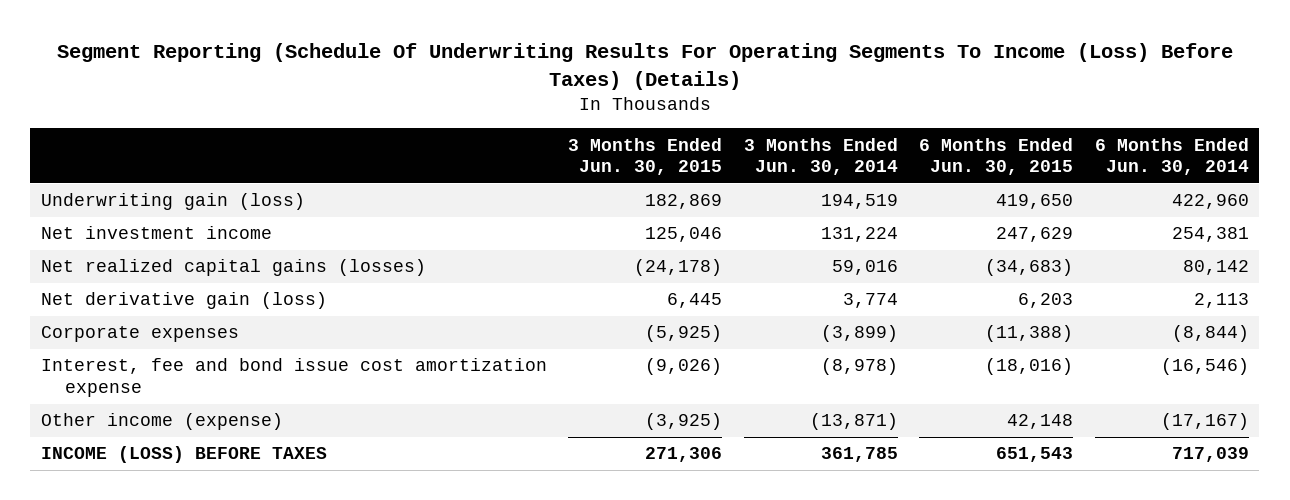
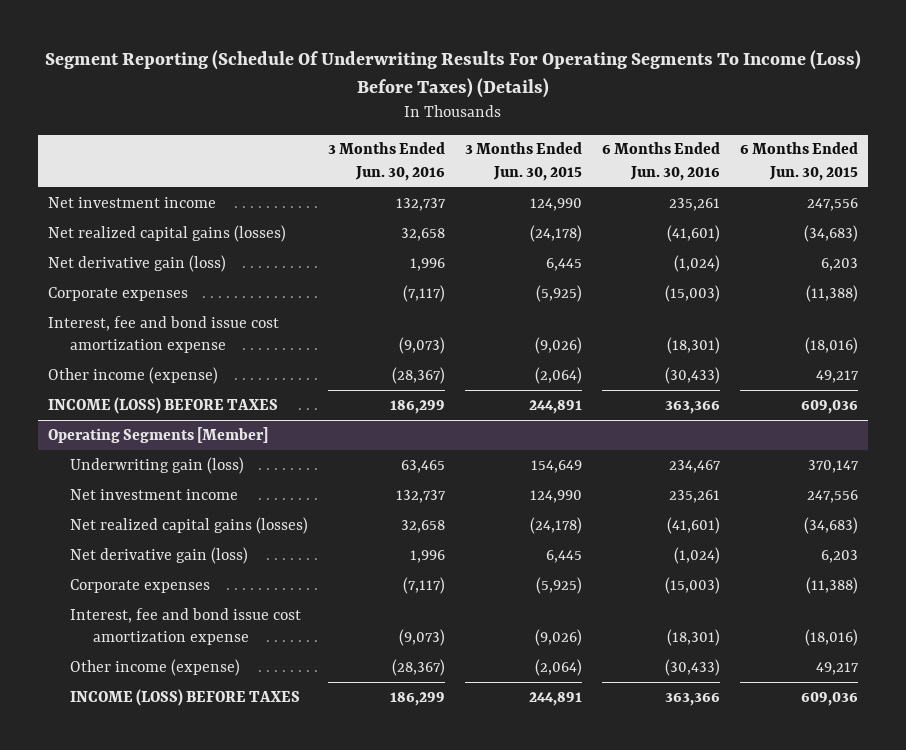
[743,137,898,176] 3 Months Ended Jun. 30, 2014 -> none
[1094,137,1249,176] 6 Months Ended Jun. 30, 2014 -> none
none -> [328,142,446,181] 3 Months Ended Jun. 30, 2016
none -> [601,142,720,181] 6 Months Ended Jun. 30, 2016
[40,193,305,211] Underwriting gain (loss) -> none
[645,227,723,243] 125,046 -> [530,197,583,211] 124,990
[996,227,1074,243] 247,629 -> [806,197,858,211] 247,556
[645,413,723,431] (3,925) -> [535,366,583,384] (2,064)
[1007,414,1074,430] 42,148 -> [815,369,859,383] 49,217
[645,447,723,463] 271,306 -> [529,399,583,414] 244,891
[996,447,1074,463] 651,543 -> [800,399,858,414] 609,036
none -> [47,426,268,443] Operating Segments [Member]
none -> [70,456,245,474] Underwriting gain (loss)
none -> [70,488,239,500] Net investment income
none -> [70,516,309,534] Net realized capital gains (losses)
none -> [70,546,249,564] Net derivative gain (loss)
none -> [70,578,211,593] Corporate expenses
none -> [70,607,302,646] Interest, fee and bond issue cost amortization expense
none -> [70,658,241,676] Other income (expense)
none -> [70,688,301,706] INCOME (LOSS) BEFORE TAXES

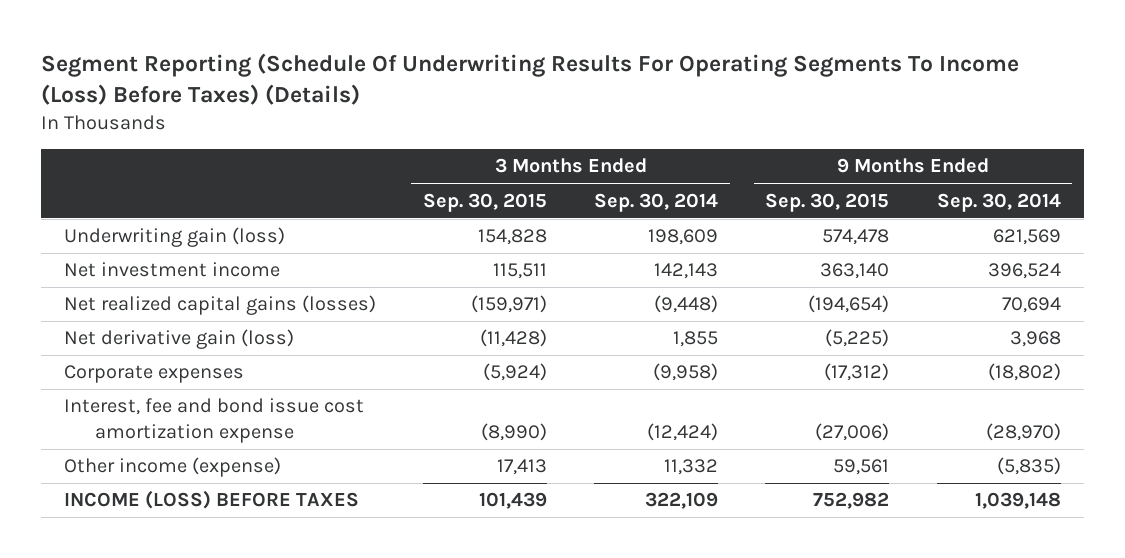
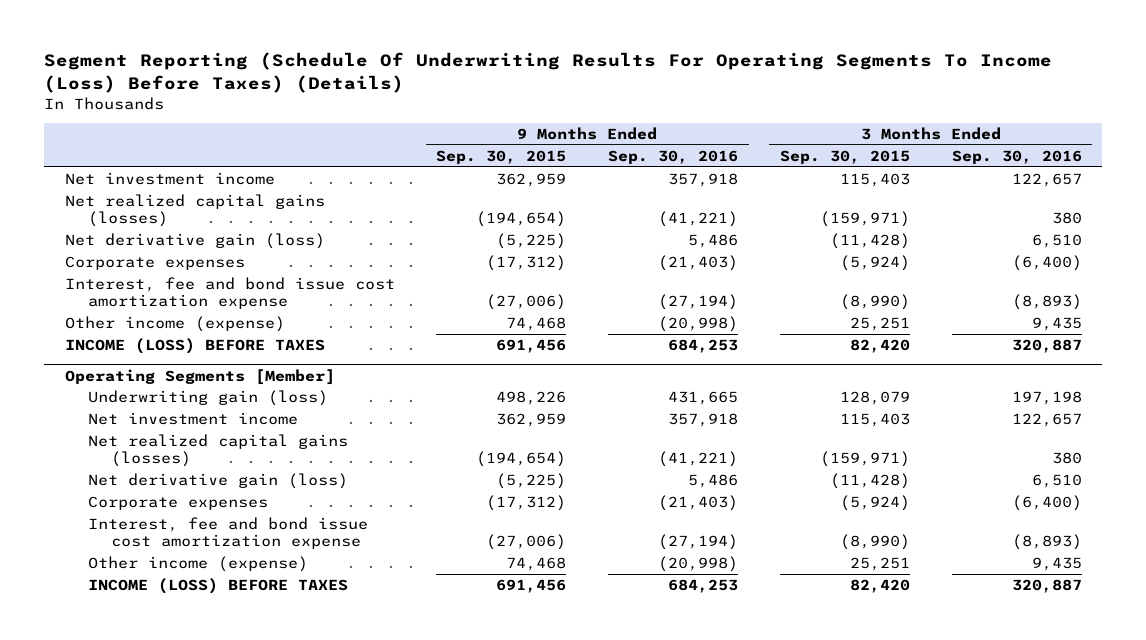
[594,192,719,212] Sep. 30, 2014 -> none
[936,192,1061,212] Sep. 30, 2014 -> none
none -> [608,149,739,164] Sep. 30, 2016
none -> [951,149,1082,164] Sep. 30, 2016
[64,227,286,248] Underwriting gain (loss) -> none
[493,263,548,280] 115,511 -> [839,172,910,187] 115,403
[820,263,890,280] 363,140 -> [496,172,567,187] 362,959
[497,459,548,476] 17,413 -> [849,316,910,331] 25,251
[833,459,890,476] 59,561 -> [506,316,567,331] 74,468
[479,492,548,510] 101,439 -> [849,338,910,353] 82,420
[813,492,890,510] 752,982 -> [496,338,567,353] 691,456
none -> [64,368,335,385] Operating Segments [Member]
none -> [87,389,328,406] Underwriting gain (loss)
none -> [87,411,298,425] Net investment income
none -> [87,433,348,468] Net realized capital gains (losses)
none -> [87,472,348,489] Net derivative gain (loss)
none -> [87,495,268,510] Corporate expenses
none -> [87,516,368,550] Interest, fee and bond issue cost amortization expense
none -> [87,555,308,572] Other income (expense)
none -> [87,577,348,594] INCOME (LOSS) BEFORE TAXES

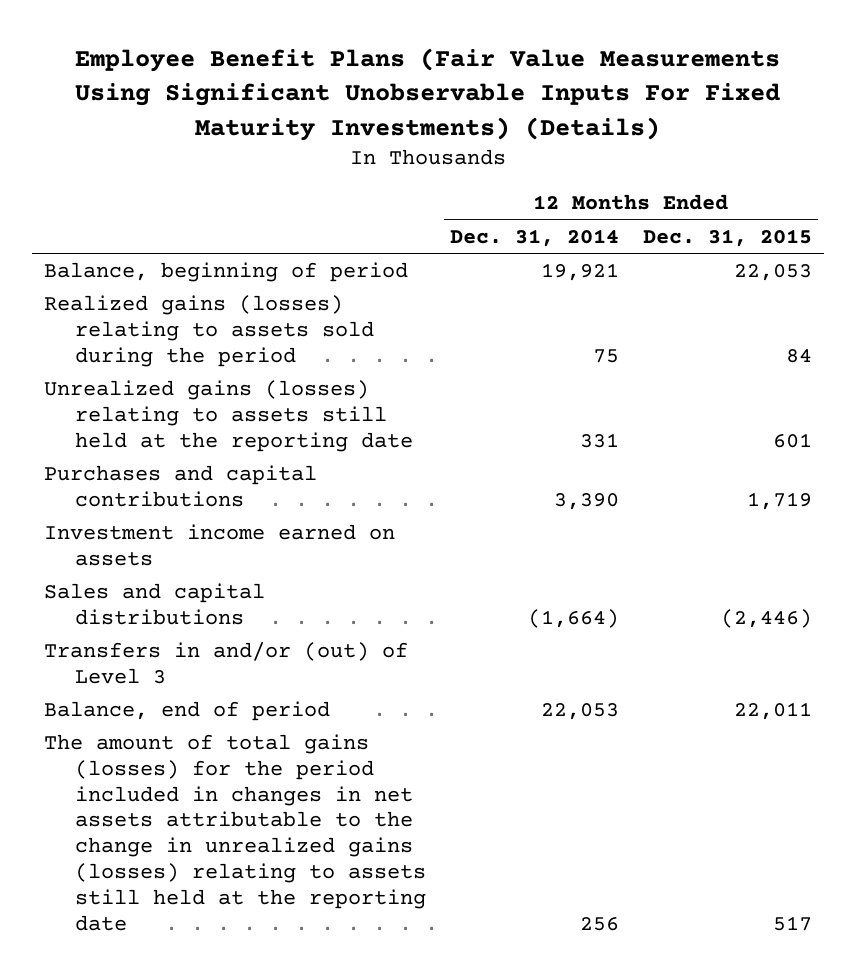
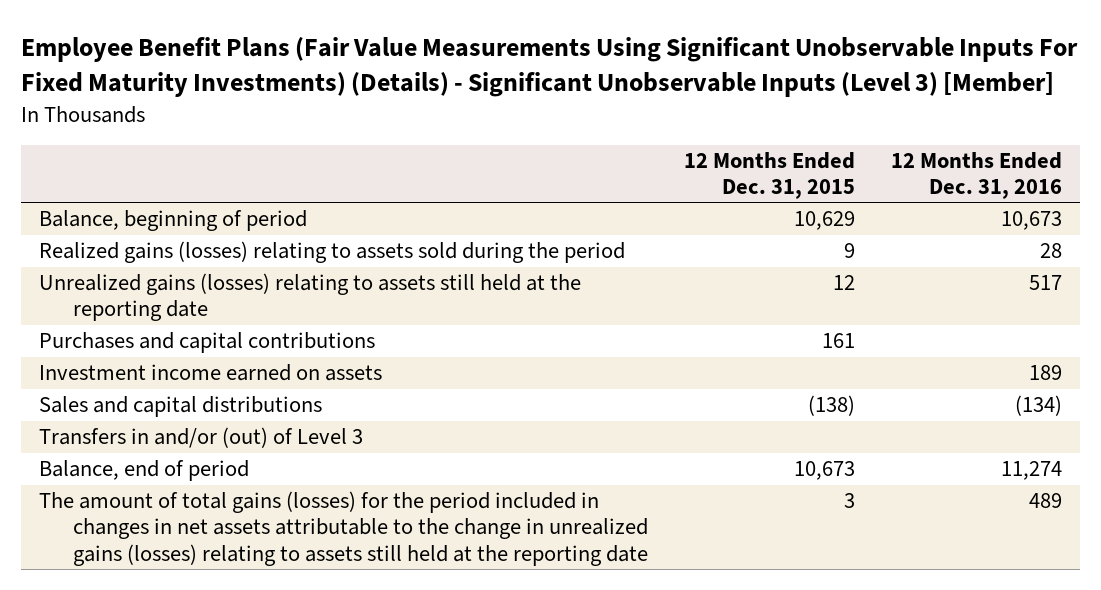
[74,48,780,141] Employee Benefit Plans (Fair Value Measurements Using Significant Unobservable Inputs For Fixed Maturity Investments) (Details) -> [21,37,1079,98] Employee Benefit Plans (Fair Value Measurements Using Significant Unobservable Inputs For Fixed Maturity Investments) (Details) - Significant Unobservable Inputs (Level 3) [Member]
[449,228,619,247] Dec. 31, 2014 -> none
none -> [891,151,1063,200] 12 Months Ended Dec. 31, 2016
[733,264,812,282] 22,053 -> [794,211,856,231] 10,629
[785,348,812,363] 84 -> [844,243,856,259] 9
[772,432,812,448] 601 -> [833,275,856,291] 12
[746,491,812,510] 1,719 -> [822,333,856,349] 161
[720,608,812,628] (2,446) -> [808,395,856,417] (138)
[733,702,812,721] 22,011 -> [794,461,856,481] 10,673
[772,915,812,931] 517 -> [844,493,856,509] 3

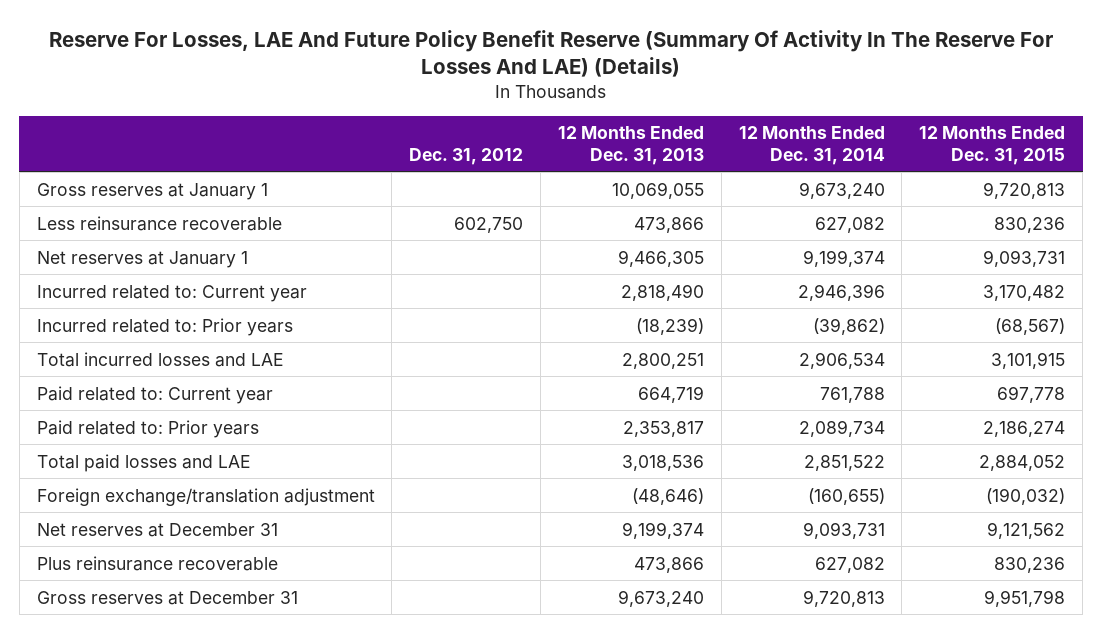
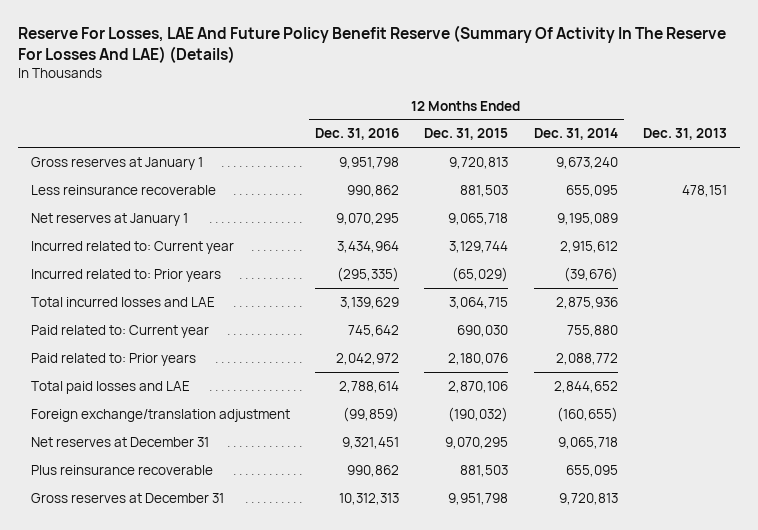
[409,147,524,165] Dec. 31, 2012 -> none
[557,126,704,165] 12 Months Ended Dec. 31, 2013 -> none
none -> [315,128,400,141] Dec. 31, 2016
none -> [643,128,728,141] Dec. 31, 2013
[814,216,885,233] 627,082 -> [565,184,618,197] 655,095
[994,216,1066,233] 830,236 -> [460,184,509,197] 881,503
[802,249,885,267] 9,199,374 -> [556,212,618,225] 9,195,089
[983,249,1066,267] 9,093,731 -> [448,212,509,225] 9,065,718
[797,283,885,301] 2,946,396 -> [559,240,618,253] 2,915,612
[983,284,1066,301] 3,170,482 -> [449,240,509,253] 3,129,744
[812,317,885,335] (39,862) -> [563,266,618,282] (39,676)
[995,317,1066,335] (68,567) -> [452,266,509,282] (65,029)
[798,351,885,369] 2,906,534 -> [555,296,618,309] 2,875,936
[991,351,1066,369] 3,101,915 -> [449,296,509,309] 3,064,715
[819,386,885,403] 761,788 -> [566,324,618,337] 755,880
[997,385,1066,403] 697,778 -> [457,324,509,337] 690,030
[798,419,885,437] 2,089,734 -> [555,352,618,365] 2,088,772
[983,420,1066,437] 2,186,274 -> [448,352,509,365] 2,180,076
[803,454,885,471] 2,851,522 -> [553,380,618,393] 2,844,652
[979,454,1066,471] 2,884,052 -> [448,380,509,393] 2,870,106
[802,521,885,539] 9,093,731 -> [557,436,618,449] 9,065,718
[987,521,1066,539] 9,121,562 -> [445,436,509,449] 9,070,295
[814,556,885,573] 627,082 -> [565,464,618,477] 655,095
[994,556,1066,573] 830,236 -> [460,464,509,477] 881,503

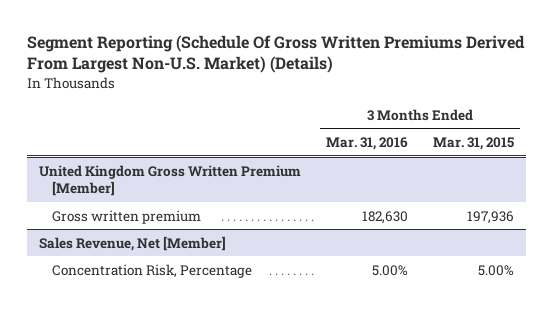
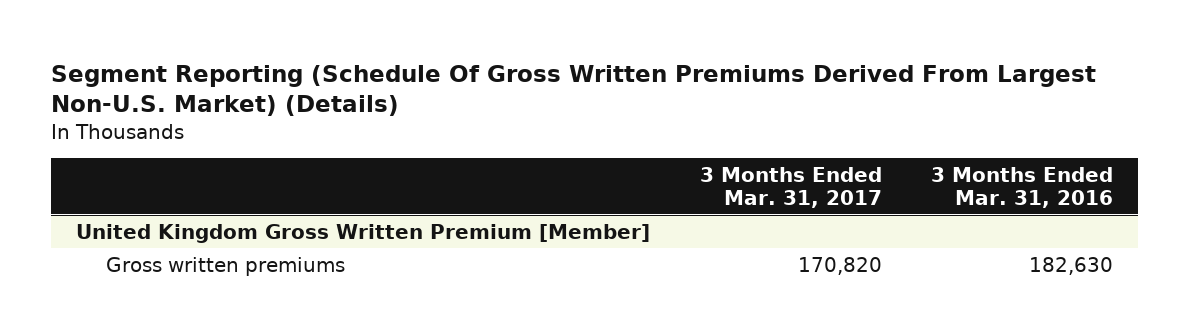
[432,137,514,151] Mar. 31, 2015 -> none
none -> [699,166,882,208] 3 Months Ended Mar. 31, 2017
[39,235,227,251] Sales Revenue, Net [Member] -> none
[52,263,253,278] Concentration Risk, Percentage -> none
[52,209,202,224] Gross written premium -> [105,256,345,276] Gross written premiums

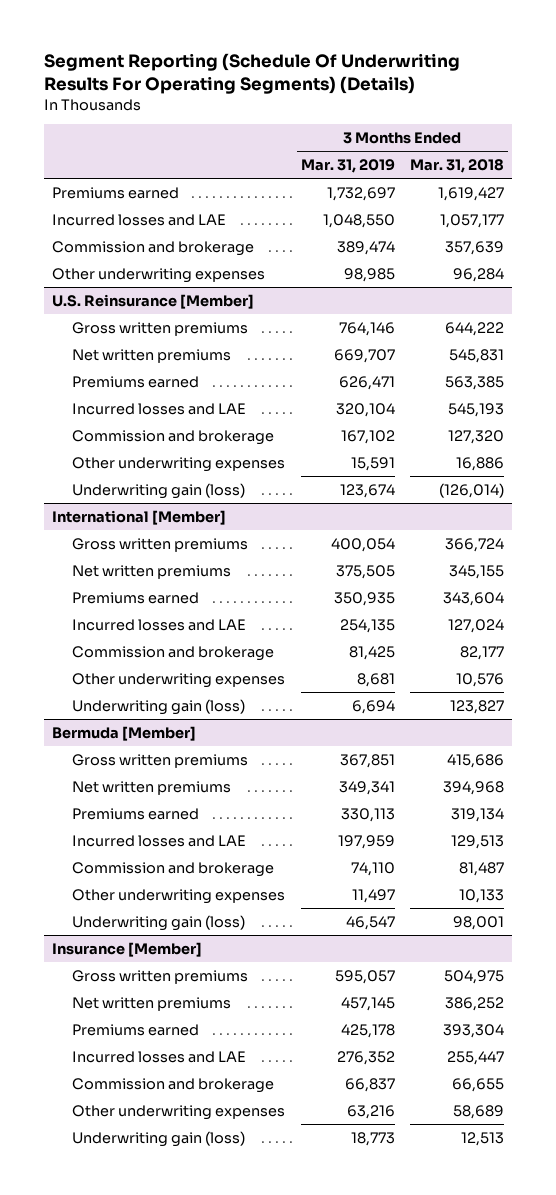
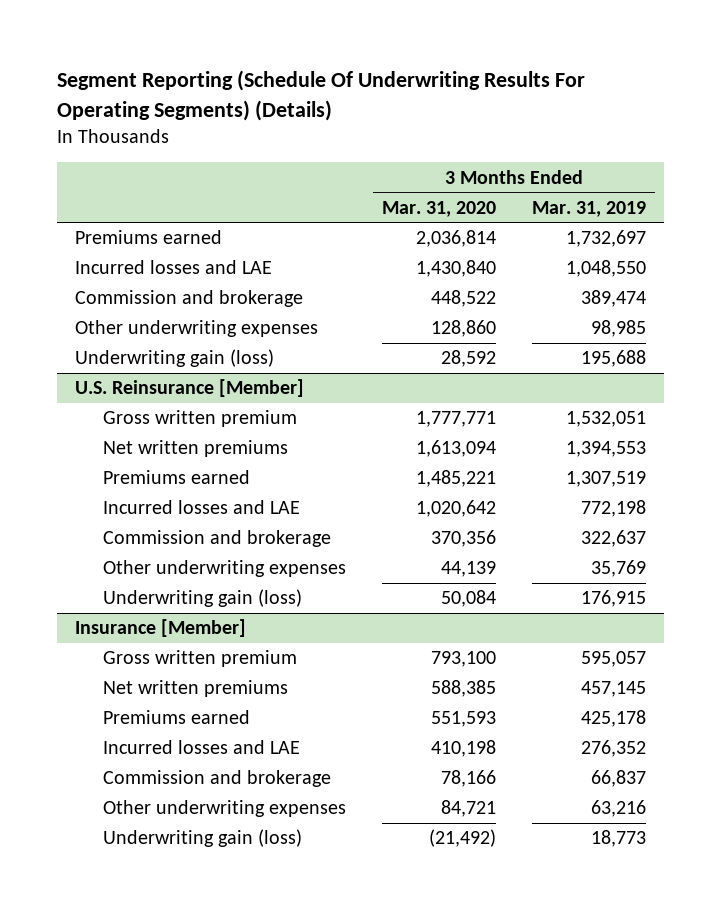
[410,159,505,174] Mar. 31, 2018 -> none
none -> [382,200,497,217] Mar. 31, 2020
none -> [74,349,274,368] Underwriting gain (loss)
[52,509,227,525] International [Member] -> none
[72,537,249,552] Gross written premiums -> none
[72,564,232,579] Net written premiums -> none
[72,591,200,604] Premiums earned -> none
[72,618,247,631] Incurred losses and LAE -> none
[72,645,275,661] Commission and brokerage -> none
[72,672,286,688] Other underwriting expenses -> none
[72,698,246,715] Underwriting gain (loss) -> none
[52,725,197,741] Bermuda [Member] -> none
[72,753,249,768] Gross written premiums -> none
[72,780,232,795] Net written premiums -> none
[72,807,200,820] Premiums earned -> none
[72,834,247,847] Incurred losses and LAE -> none
[72,861,275,877] Commission and brokerage -> none
[72,888,286,904] Other underwriting expenses -> none
[72,914,246,931] Underwriting gain (loss) -> none
[72,321,249,336] Gross written premiums -> [103,410,298,428] Gross written premium
[338,321,395,336] 764,146 -> [566,411,647,428] 1,532,051
[333,348,395,363] 669,707 -> [566,441,647,458] 1,394,553
[338,375,395,390] 626,471 -> [566,471,647,488] 1,307,519
[335,402,395,417] 320,104 -> [581,500,647,518] 772,198
[340,429,395,444] 167,102 -> [581,530,647,548] 322,637
[350,456,395,471] 15,591 -> [591,560,647,578] 35,769
[339,483,395,498] 123,674 -> [581,590,647,608] 176,915
[72,969,249,984] Gross written premiums -> [103,650,298,668] Gross written premium

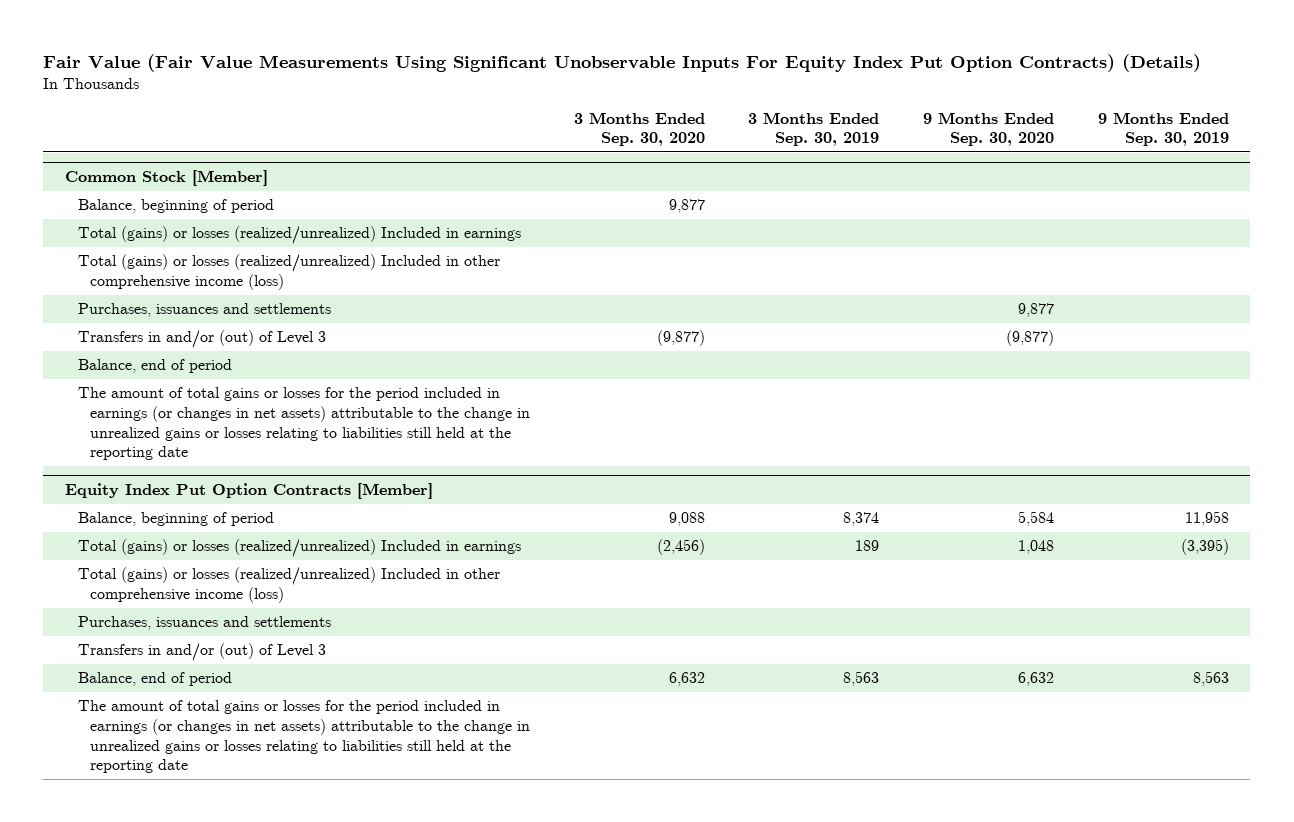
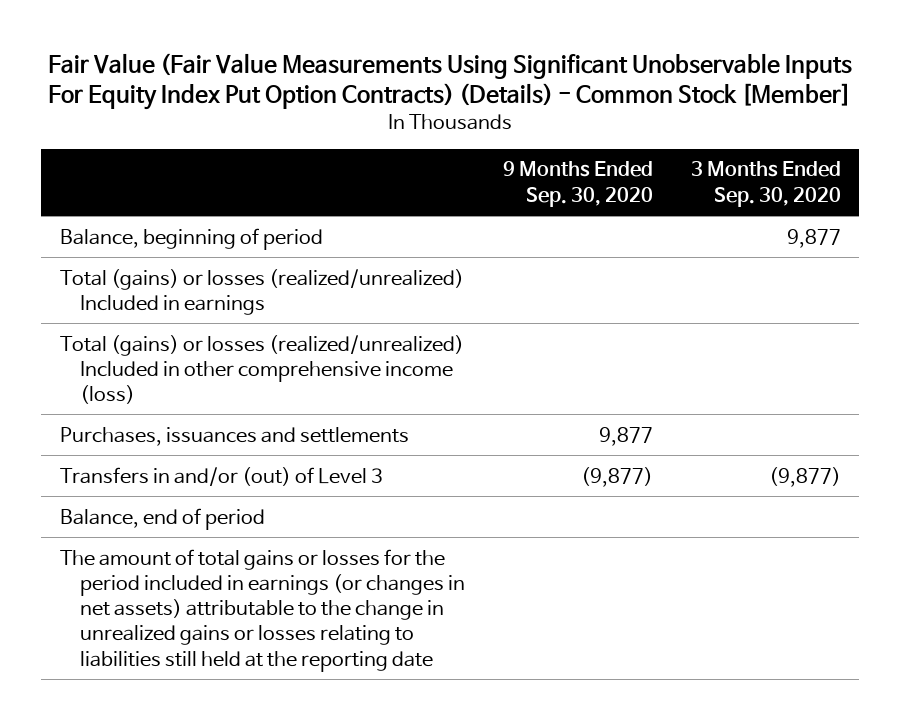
[43,53,1202,72] Fair Value (Fair Value Measurements Using Significant Unobservable Inputs For Equity Index Put Option Contracts) (Details) -> [48,52,853,111] Fair Value (Fair Value Measurements Using Significant Unobservable Inputs For Equity Index Put Option Contracts) (Details) - Common Stock [Member]
[748,111,880,147] 3 Months Ended Sep. 30, 2019 -> none
[1097,111,1229,147] 9 Months Ended Sep. 30, 2019 -> none
[65,170,269,187] Common Stock [Member] -> none
[65,483,434,500] Equity Index Put Option Contracts [Member] -> none
[77,512,274,527] Balance, beginning of period -> none
[77,539,521,558] Total (gains) or losses (realized/unrealized) Included in earnings -> none
[77,567,500,603] Total (gains) or losses (realized/unrealized) Included in other comprehensive income (loss) -> none
[77,616,331,631] Purchases, issuances and settlements -> none
[77,643,326,662] Transfers in and/or (out) of Level 3 -> none
[77,672,232,687] Balance, end of period -> none
[77,700,531,774] The amount of total gains or losses for the period included in earnings (or changes in net assets) attributable to the change in unrealized gains or losses relating to liabilities still held at the reporting date -> none

